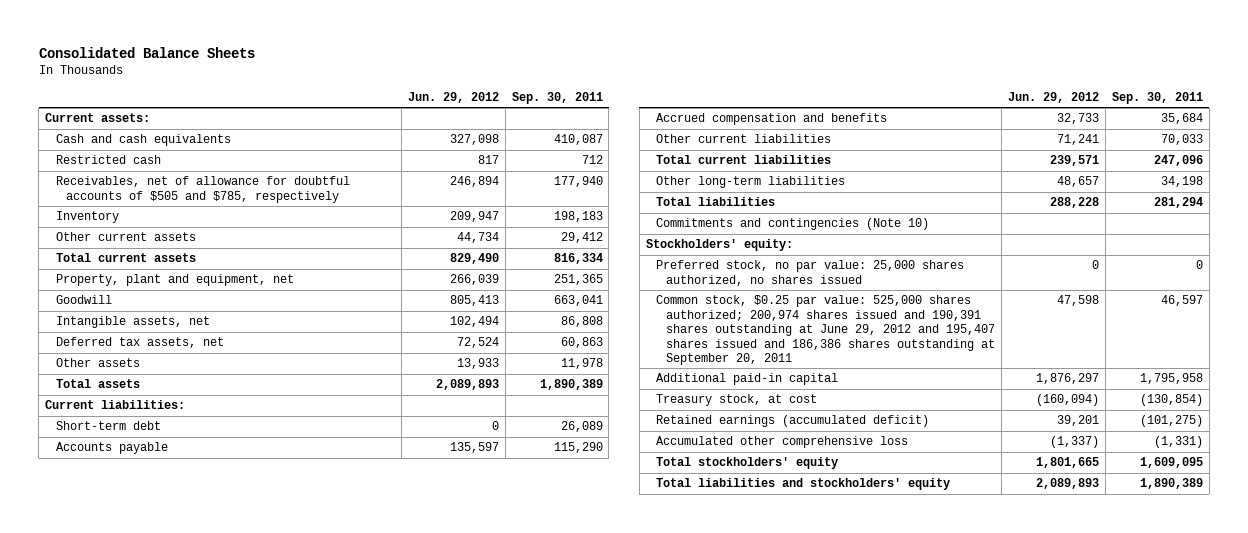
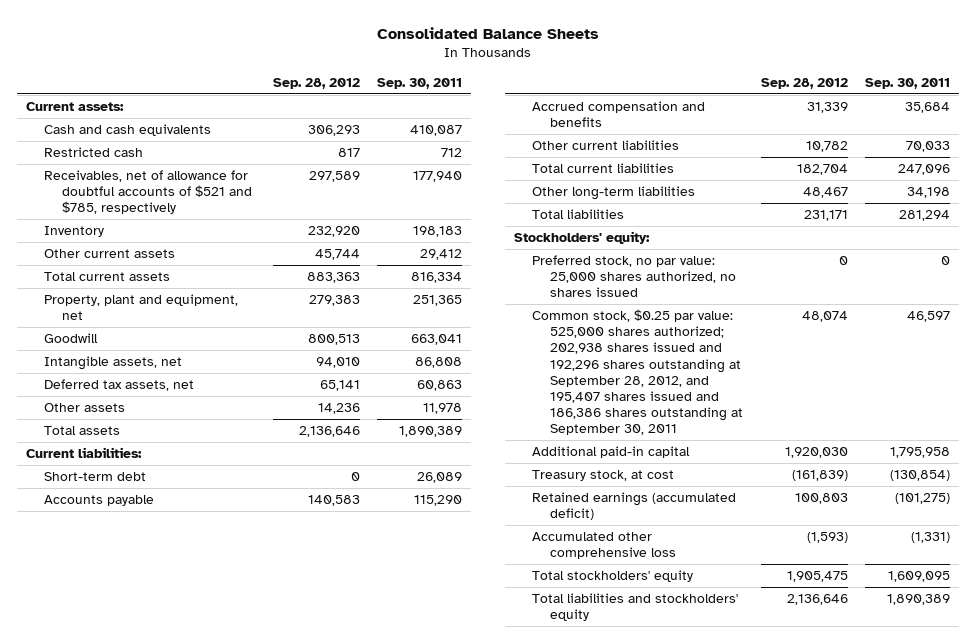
[407,91,499,103] Jun. 29, 2012 -> none
none -> [272,78,360,90] Sep. 28, 2012
[55,176,350,203] Receivables, net of allowance for doubtful accounts of $505 and $785, respectively -> [44,170,253,215] Receivables, net of allowance for doubtful accounts of $521 and $785, respectively
[656,218,930,231] Commitments and contingencies (Note 10) -> none
[656,295,996,366] Common stock, $0.25 par value: 525,000 shares authorized; 200,974 shares issued and 190,391 shares outstanding at June 29, 2012 and 195,407 shares issued and 186,386 shares outstanding at September 20, 2011 -> [532,309,744,435] Common stock, $0.25 par value: 525,000 shares authorized; 202,938 shares issued and 192,296 shares outstanding at September 28, 2012, and 195,407 shares issued and 186,386 shares outstanding at September 30, 2011

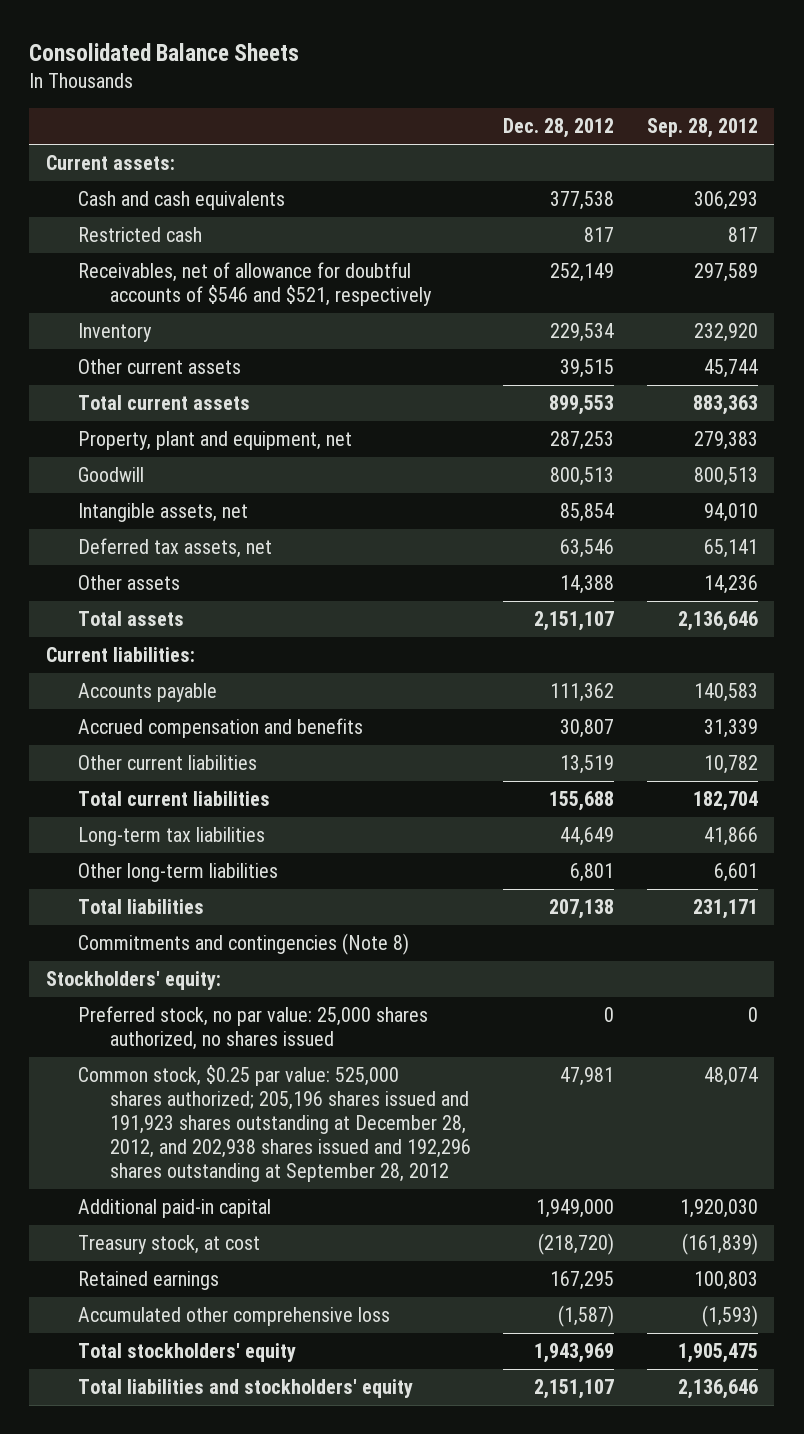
[377,78,463,90] Sep. 30, 2011 -> none
none -> [503,118,615,139] Dec. 28, 2012
[44,170,253,215] Receivables, net of allowance for doubtful accounts of $521 and $785, respectively -> [77,262,432,307] Receivables, net of allowance for doubtful accounts of $546 and $521, respectively
[44,472,147,482] Short-term debt -> none
none -> [77,827,265,847] Long-term tax liabilities
[802,187,848,199] 48,467 -> [713,863,758,883] 6,601
none -> [77,933,409,956] Commitments and contingencies (Note 8)
[532,309,744,435] Common stock, $0.25 par value: 525,000 shares authorized; 202,938 shares issued and 192,296 shares outstanding at September 28, 2012, and 195,407 shares issued and 186,386 shares outstanding at September 30, 2011 -> [77,1065,471,1182] Common stock, $0.25 par value: 525,000 shares authorized; 205,196 shares issued and 191,923 shares outstanding at December 28, 2012, and 202,938 shares issued and 192,296 shares outstanding at September 28, 2012
[532,492,737,521] Retained earnings (accumulated deficit) -> [77,1271,219,1291] Retained earnings

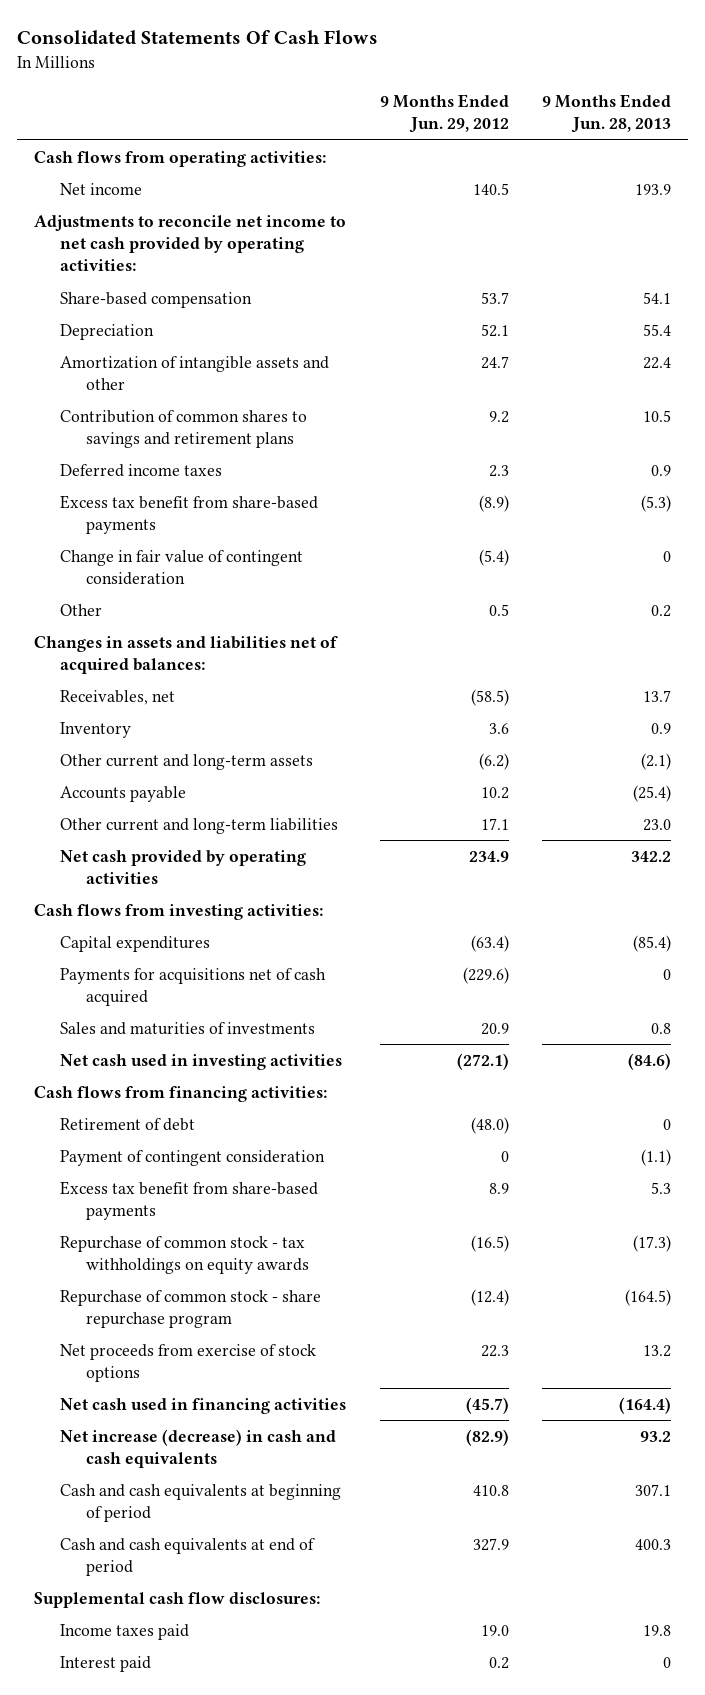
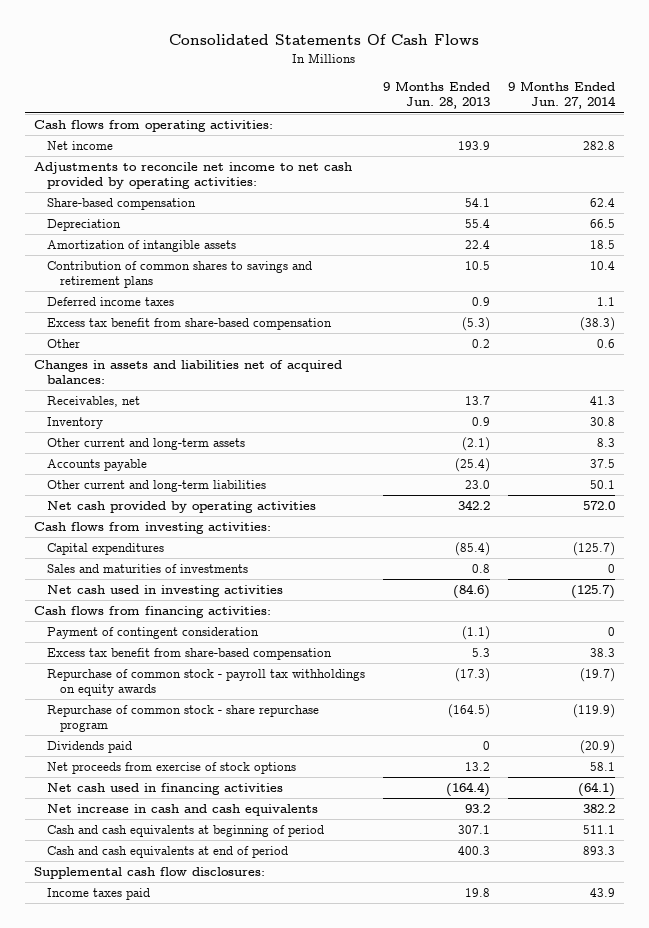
[379,93,509,134] 9 Months Ended Jun. 29, 2012 -> none
none -> [507,81,616,110] 9 Months Ended Jun. 27, 2014
[59,355,329,390] Amortization of intangible assets and other -> [46,240,236,253] Amortization of intangible assets
[59,549,303,585] Change in fair value of contingent consideration -> none
[59,494,318,534] Excess tax benefit from share-based payments -> [46,318,332,331] Excess tax benefit from share-based compensation
[59,967,326,1006] Payments for acquisitions net of cash acquired -> none
[59,1117,195,1131] Retirement of debt -> none
[59,1180,318,1220] Excess tax benefit from share-based payments -> [46,648,332,661] Excess tax benefit from share-based compensation
[59,1235,309,1274] Repurchase of common stock - tax withholdings on equity awards -> [46,669,365,697] Repurchase of common stock - payroll tax withholdings on equity awards
none -> [46,741,132,754] Dividends paid
[59,1428,336,1468] Net increase (decrease) in cash and cash equivalents -> [46,804,318,817] Net increase in cash and cash equivalents
[59,1655,151,1672] Interest paid -> none

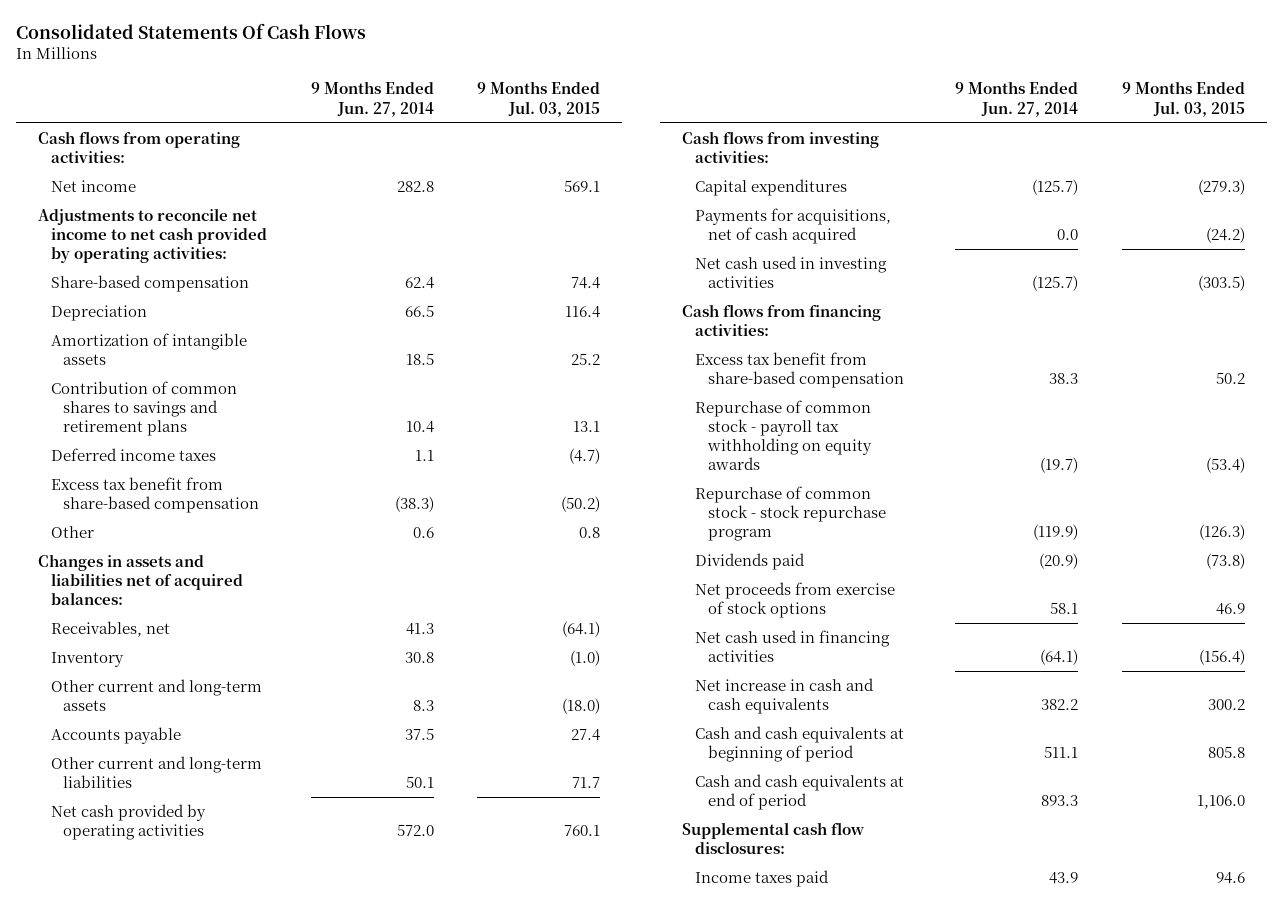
[382,81,490,110] 9 Months Ended Jun. 28, 2013 -> none
none -> [477,81,601,117] 9 Months Ended Jul. 03, 2015
[46,564,248,574] Sales and maturities of investments -> none
none -> [695,208,892,245] Payments for acquisitions, net of cash acquired
[46,627,259,640] Payment of contingent consideration -> none
[46,669,365,697] Repurchase of common stock - payroll tax withholdings on equity awards -> [695,400,872,471] Repurchase of common stock - payroll tax withholding on equity awards
[46,705,319,733] Repurchase of common stock - share repurchase program -> [695,486,886,542] Repurchase of common stock - stock repurchase program

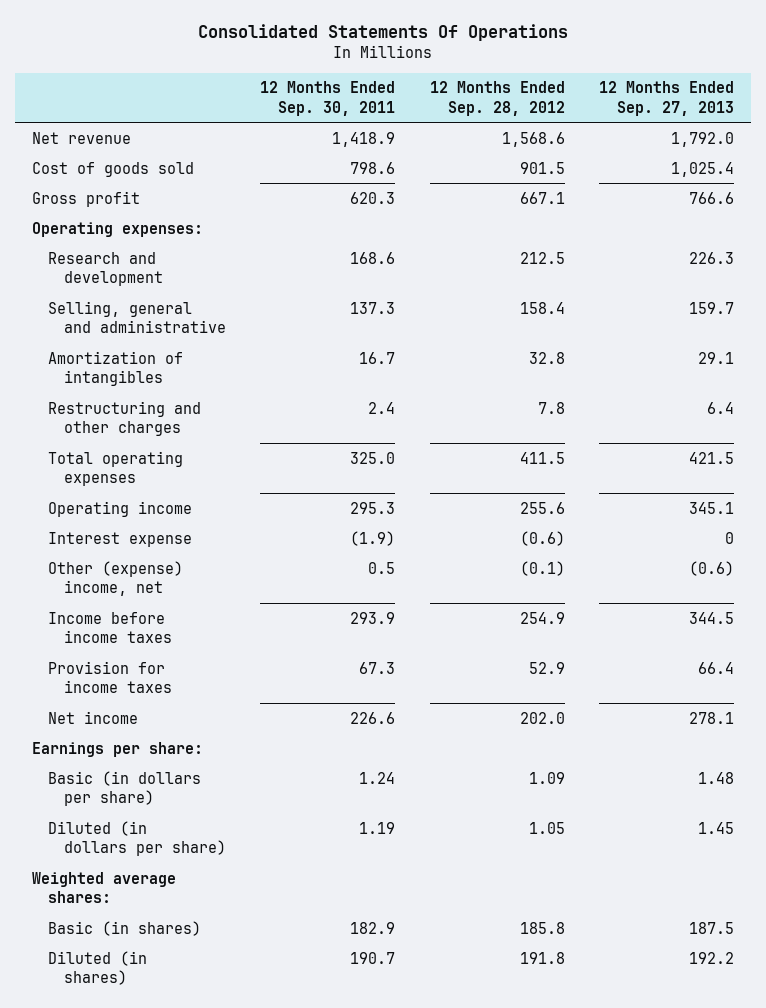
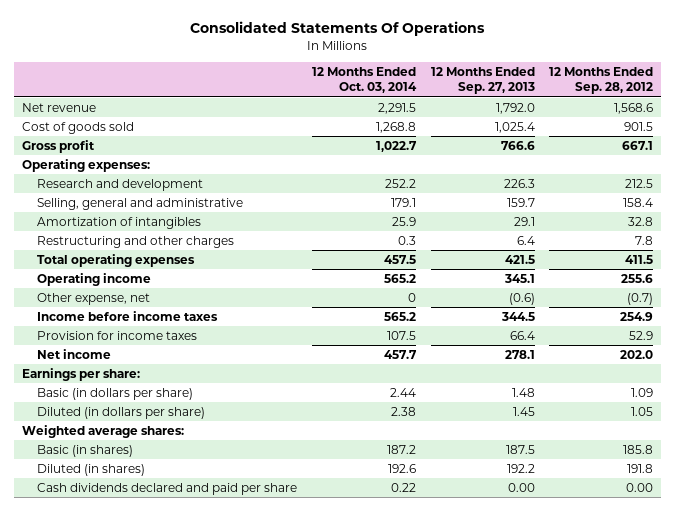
[260,81,396,116] 12 Months Ended Sep. 30, 2011 -> none
none -> [311,66,417,94] 12 Months Ended Oct. 03, 2014
[48,531,193,547] Interest expense -> none
[48,560,184,596] Other (expense) income, net -> [36,292,150,305] Other expense, net
[519,560,565,576] (0.1) -> [627,292,654,305] (0.7)
none -> [36,482,297,495] Cash dividends declared and paid per share

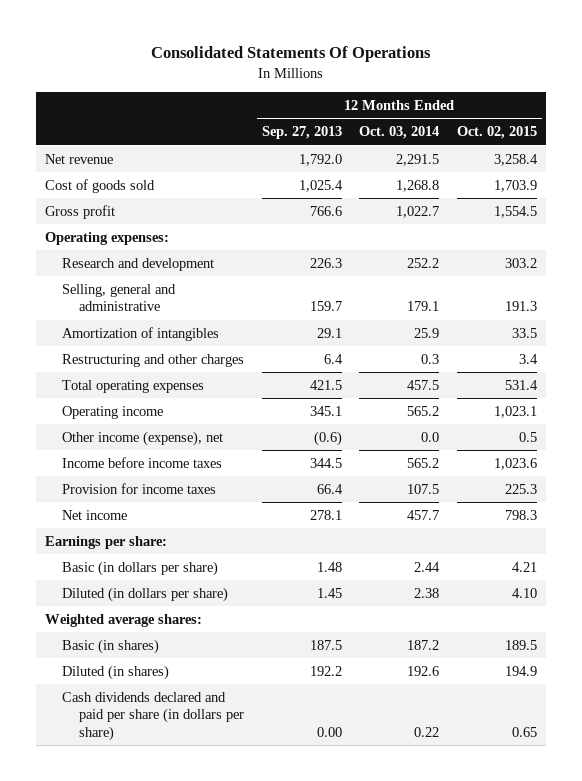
[549,66,654,95] 12 Months Ended Sep. 28, 2012 -> none
none -> [457,126,538,140] Oct. 02, 2015
[36,292,150,305] Other expense, net -> [61,430,223,446] Other income (expense), net
[407,292,416,302] 0 -> [421,431,440,442] 0.0
[36,482,297,495] Cash dividends declared and paid per share -> [61,691,244,742] Cash dividends declared and paid per share (in dollars per share)

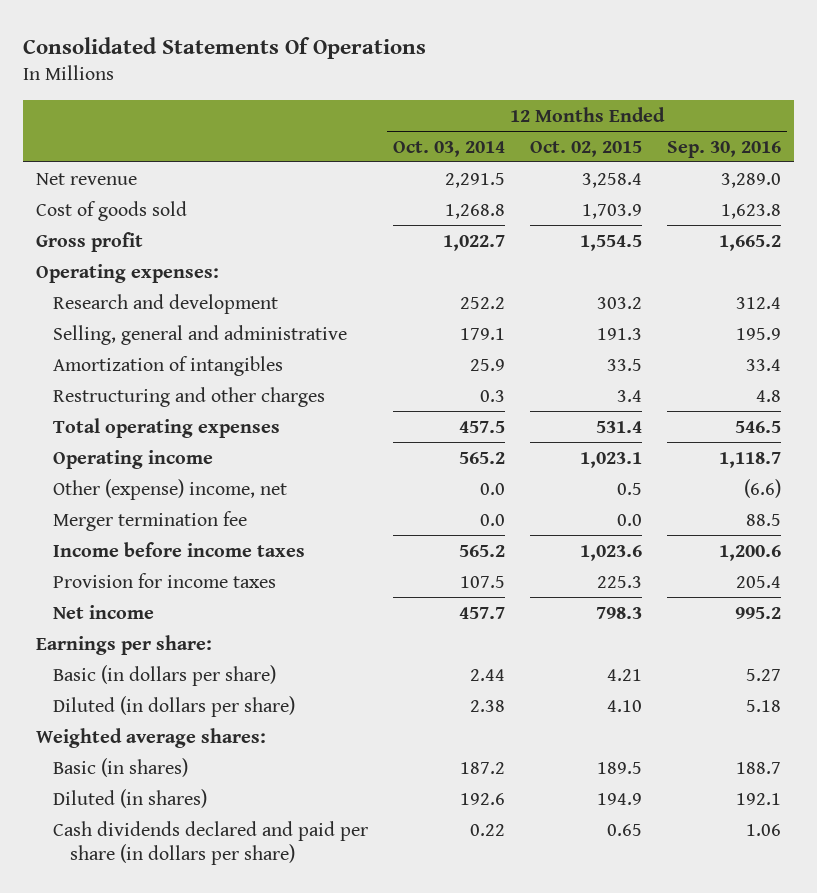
[261,126,342,140] Sep. 27, 2013 -> none
none -> [667,140,782,158] Sep. 30, 2016
[61,430,223,446] Other income (expense), net -> [53,478,288,500] Other (expense) income, net
none -> [53,510,248,531] Merger termination fee

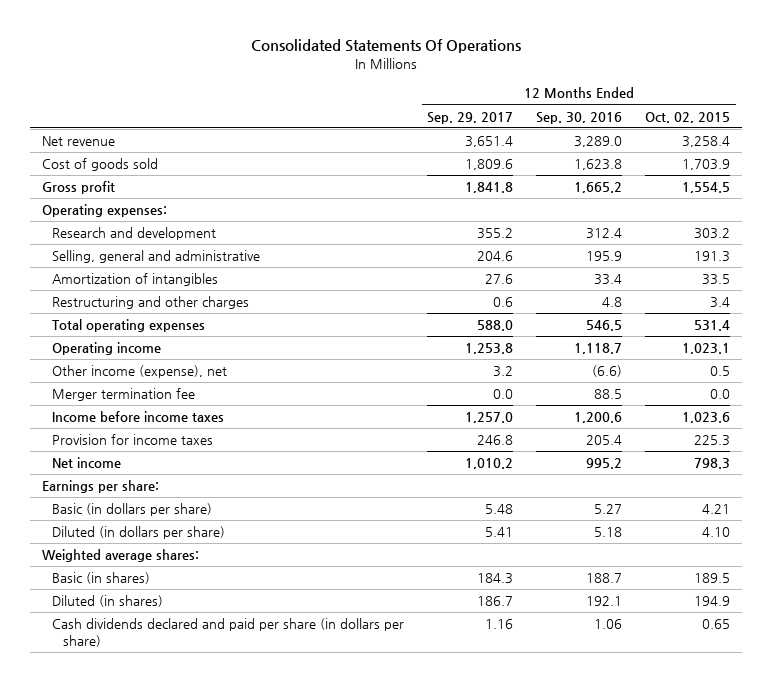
[393,140,506,157] Oct. 03, 2014 -> none
none -> [427,111,514,124] Sep. 29, 2017
[53,478,288,500] Other (expense) income, net -> [52,365,228,379] Other income (expense), net

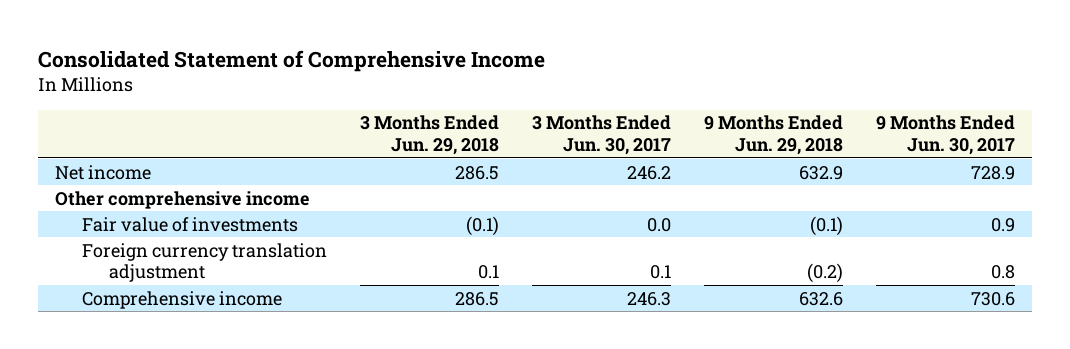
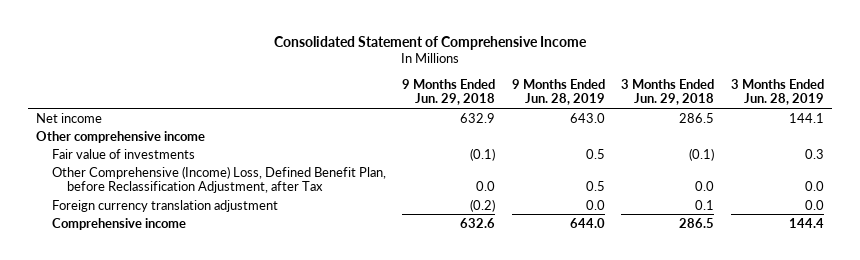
[532,115,672,155] 3 Months Ended Jun. 30, 2017 -> none
[876,115,1016,155] 9 Months Ended Jun. 30, 2017 -> none
none -> [511,79,605,106] 9 Months Ended Jun. 28, 2019
none -> [731,79,825,106] 3 Months Ended Jun. 28, 2019
none -> [51,165,386,193] Other Comprehensive (Income) Loss, Defined Benefit Plan, before Reclassification Adjustment, after Tax

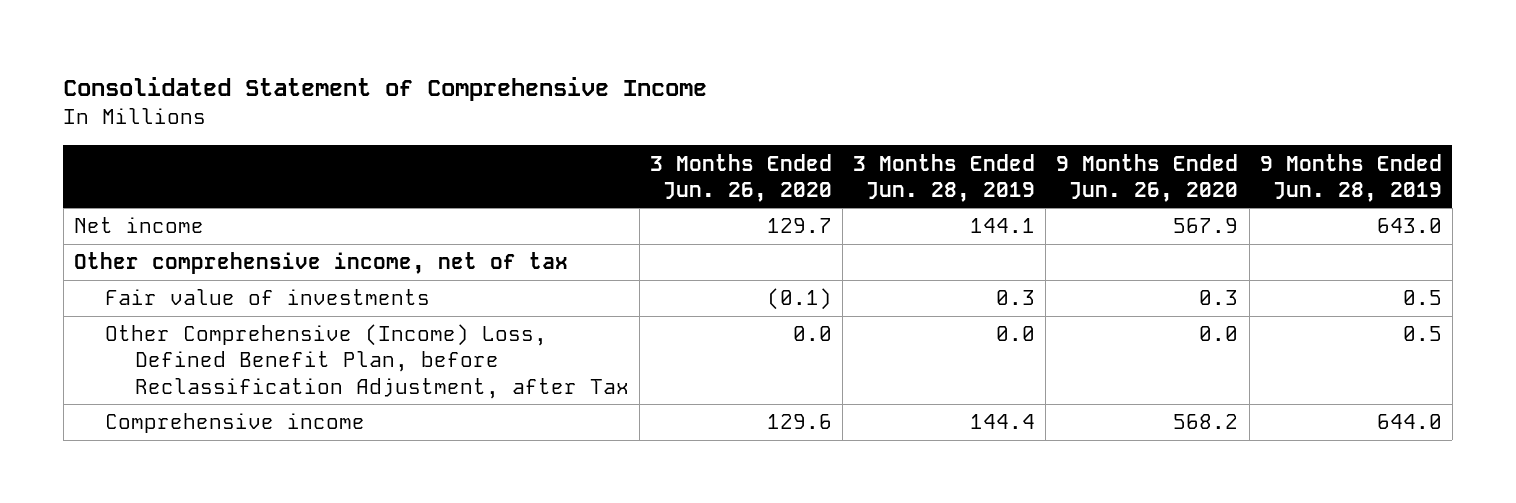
[402,79,496,106] 9 Months Ended Jun. 29, 2018 -> none
[621,79,715,106] 3 Months Ended Jun. 29, 2018 -> none
none -> [650,153,833,202] 3 Months Ended Jun. 26, 2020
none -> [1056,153,1239,202] 9 Months Ended Jun. 26, 2020
[35,130,205,143] Other comprehensive income -> [73,252,568,275] Other comprehensive income, net of tax
[51,199,278,212] Foreign currency translation adjustment -> none

